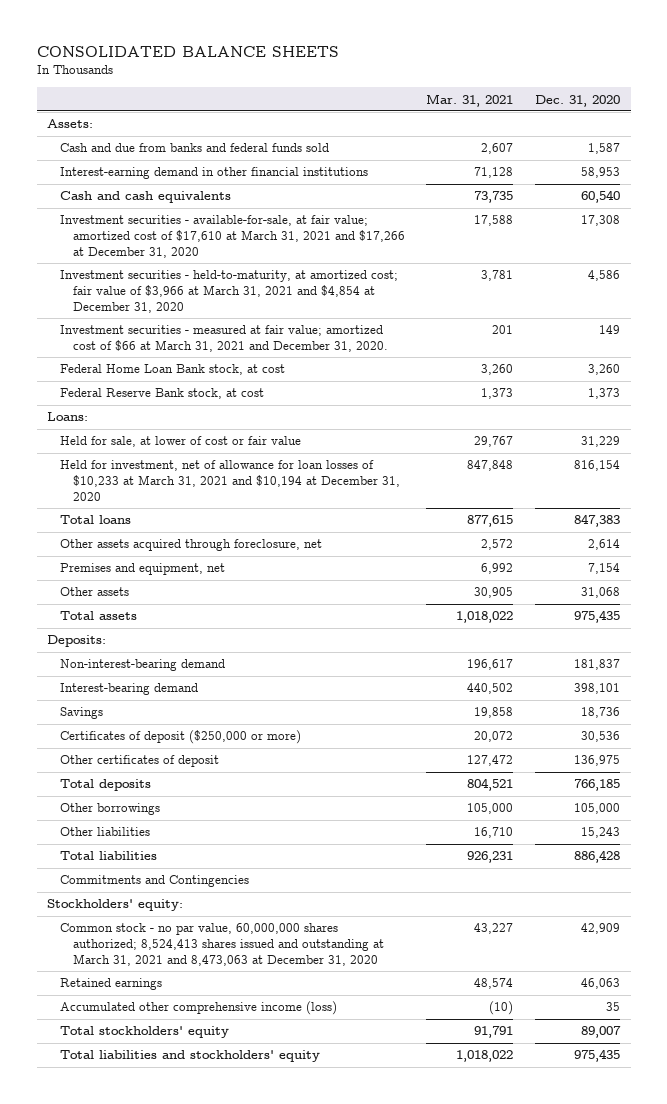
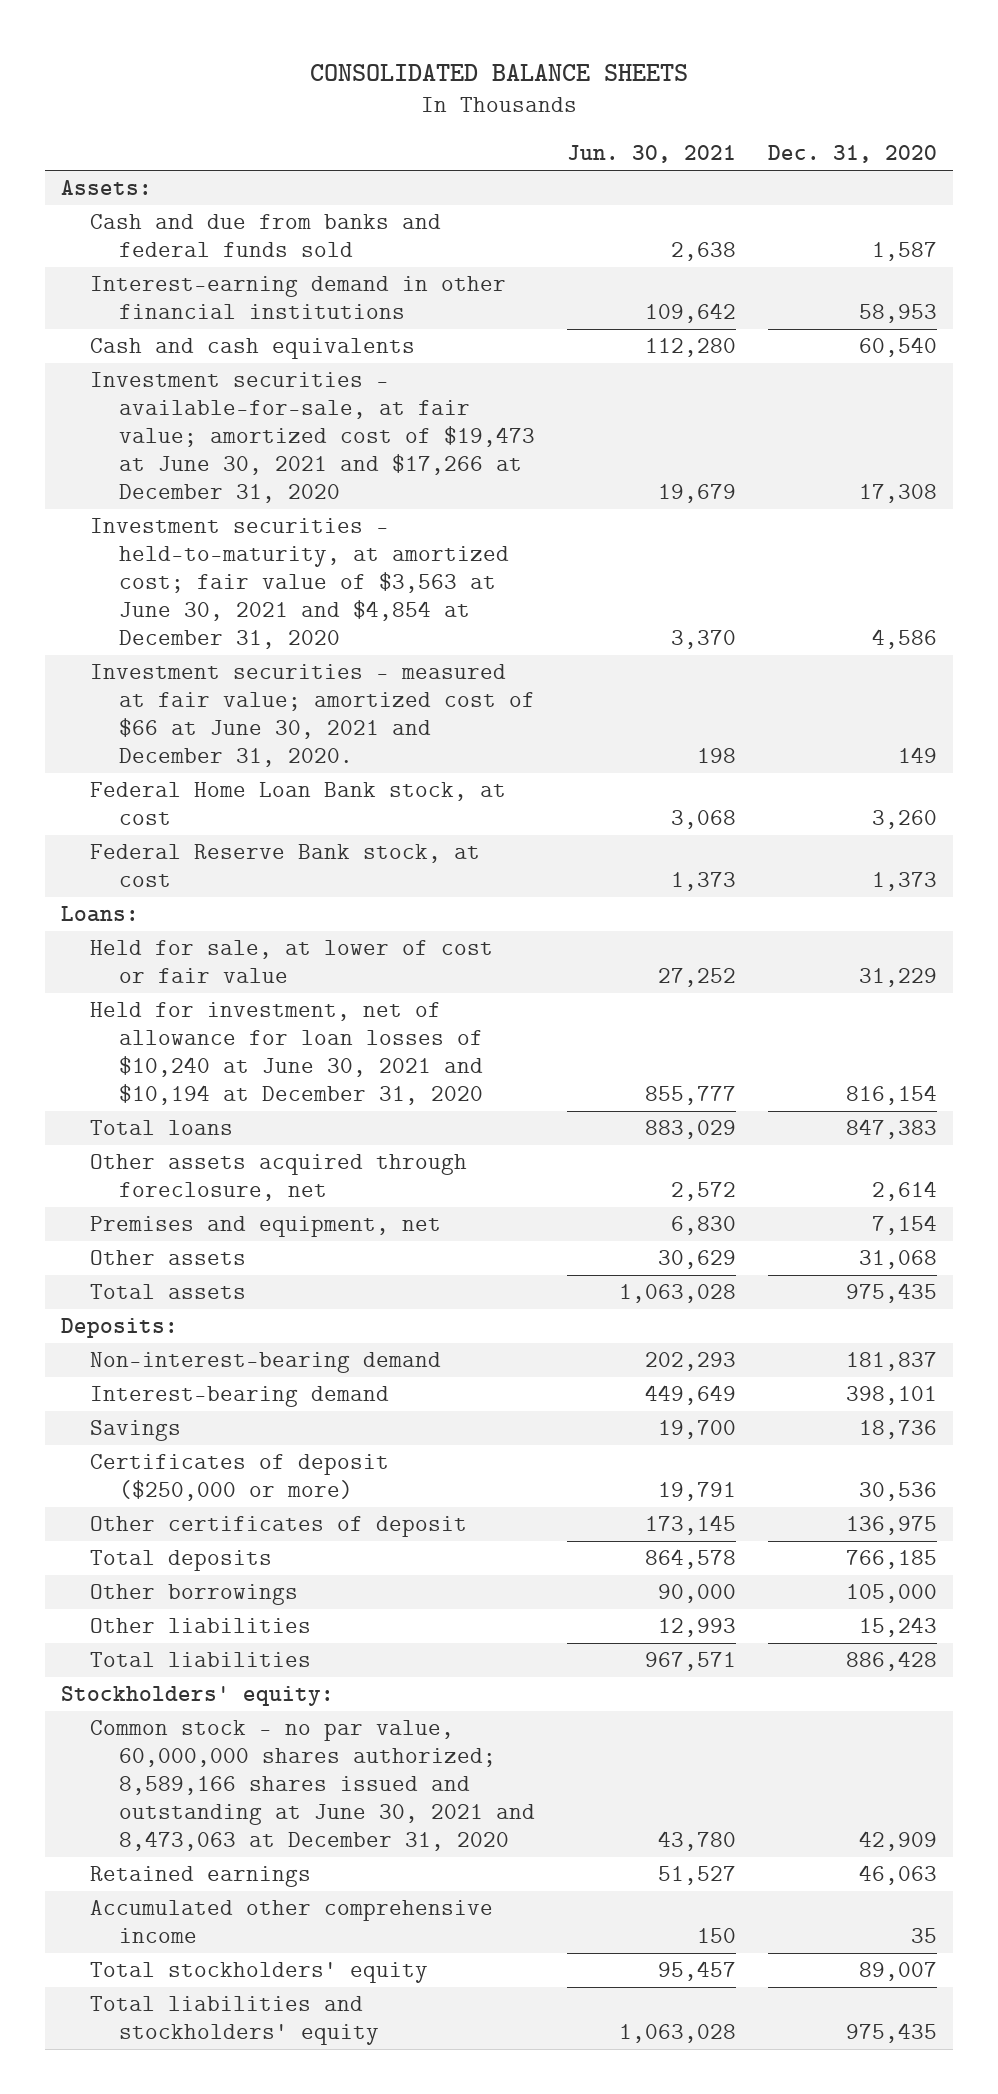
[426,93,514,107] Mar. 31, 2021 -> none
none -> [566,144,736,163] Jun. 30, 2021
[60,215,405,258] Investment securities - available-for-sale, at fair value; amortized cost of $17,610 at March 31, 2021 and $17,266 at December 31, 2020 -> [89,372,535,504] Investment securities - available-for-sale, at fair value; amortized cost of $19,473 at June 30, 2021 and $17,266 at December 31, 2020
[60,270,399,313] Investment securities - held-to-maturity, at amortized cost; fair value of $3,966 at March 31, 2021 and $4,854 at December 31, 2020 -> [89,518,509,650] Investment securities - held-to-maturity, at amortized cost; fair value of $3,563 at June 30, 2021 and $4,854 at December 31, 2020
[60,325,388,353] Investment securities - measured at fair value; amortized cost of $66 at March 31, 2021 and December 31, 2020. -> [89,664,535,768] Investment securities - measured at fair value; amortized cost of $66 at June 30, 2021 and December 31, 2020.
[60,460,400,501] Held for investment, net of allowance for loan losses of $10,233 at March 31, 2021 and $10,194 at December 31, 2020 -> [89,1002,483,1106] Held for investment, net of allowance for loan losses of $10,240 at June 30, 2021 and $10,194 at December 31, 2020
[60,875,250,888] Commitments and Contingencies -> none
[60,923,384,966] Common stock - no par value, 60,000,000 shares authorized; 8,524,413 shares issued and outstanding at March 31, 2021 and 8,473,063 at December 31, 2020 -> [89,1720,535,1852] Common stock - no par value, 60,000,000 shares authorized; 8,589,166 shares issued and outstanding at June 30, 2021 and 8,473,063 at December 31, 2020
[60,1001,338,1016] Accumulated other comprehensive income (loss) -> [89,1900,493,1944] Accumulated other comprehensive income

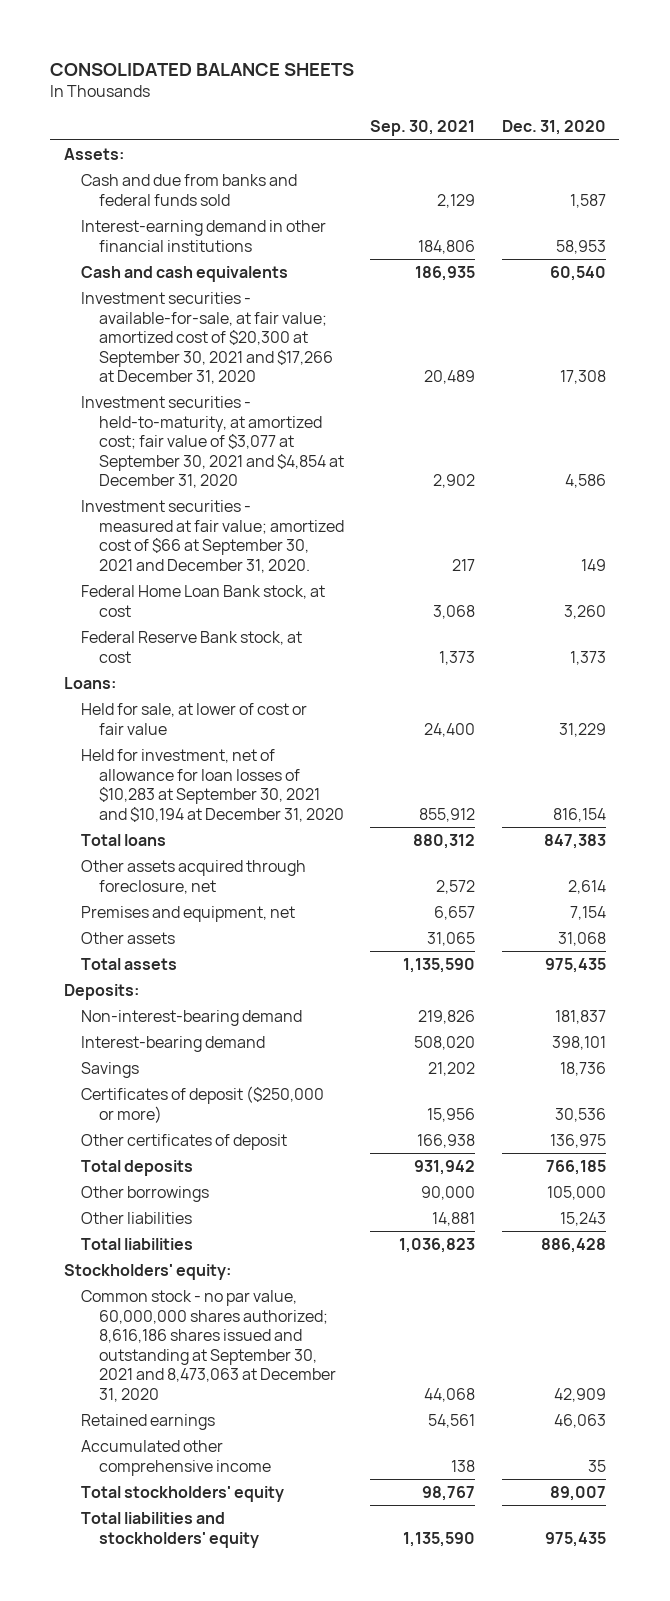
[566,144,736,163] Jun. 30, 2021 -> none
none -> [370,120,476,137] Sep. 30, 2021
[89,372,535,504] Investment securities - available-for-sale, at fair value; amortized cost of $19,473 at June 30, 2021 and $17,266 at December 31, 2020 -> [81,291,333,385] Investment securities - available-for-sale, at fair value; amortized cost of $20,300 at September 30, 2021 and $17,266 at December 31, 2020
[89,518,509,650] Investment securities - held-to-maturity, at amortized cost; fair value of $3,563 at June 30, 2021 and $4,854 at December 31, 2020 -> [81,395,344,489] Investment securities - held-to-maturity, at amortized cost; fair value of $3,077 at September 30, 2021 and $4,854 at December 31, 2020
[89,664,535,768] Investment securities - measured at fair value; amortized cost of $66 at June 30, 2021 and December 31, 2020. -> [81,499,344,573] Investment securities - measured at fair value; amortized cost of $66 at September 30, 2021 and December 31, 2020.
[89,1002,483,1106] Held for investment, net of allowance for loan losses of $10,240 at June 30, 2021 and $10,194 at December 31, 2020 -> [81,748,344,822] Held for investment, net of allowance for loan losses of $10,283 at September 30, 2021 and $10,194 at December 31, 2020
[89,1720,535,1852] Common stock - no par value, 60,000,000 shares authorized; 8,589,166 shares issued and outstanding at June 30, 2021 and 8,473,063 at December 31, 2020 -> [81,1289,336,1402] Common stock - no par value, 60,000,000 shares authorized; 8,616,186 shares issued and outstanding at September 30, 2021 and 8,473,063 at December 31, 2020

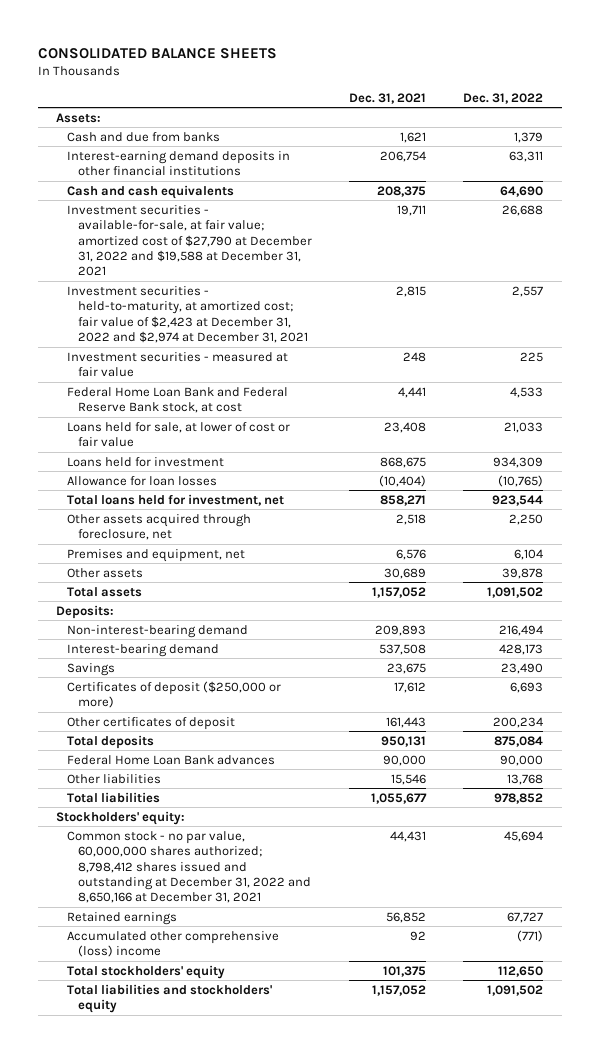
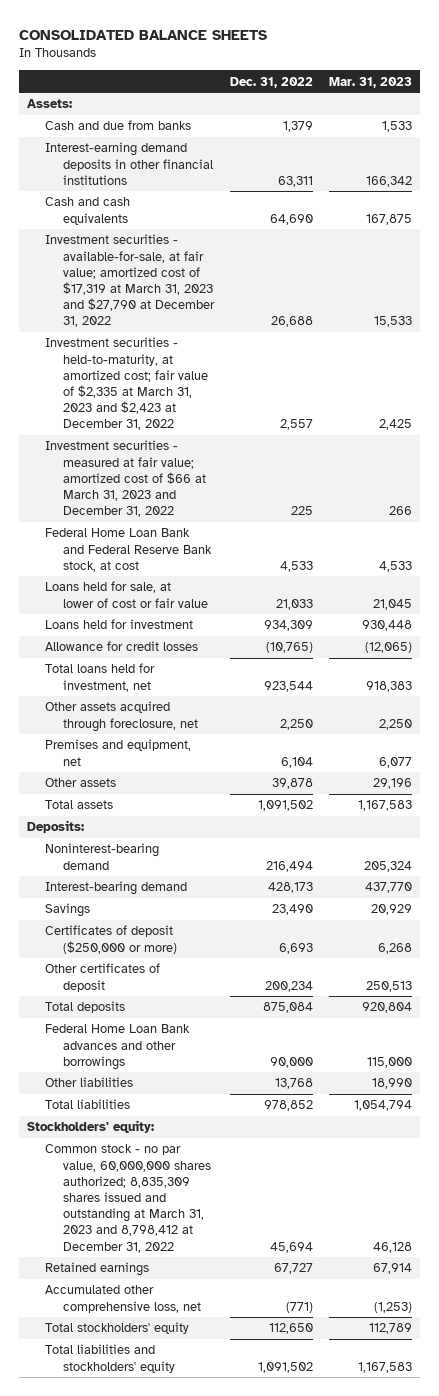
[349,92,427,104] Dec. 31, 2021 -> none
none -> [328,76,412,88] Mar. 31, 2023
[67,204,312,277] Investment securities - available-for-sale, at fair value; amortized cost of $27,790 at December 31, 2022 and $19,588 at December 31, 2021 -> [45,234,215,328] Investment securities - available-for-sale, at fair value; amortized cost of $17,319 at March 31, 2023 and $27,790 at December 31, 2022
[67,285,308,343] Investment securities - held-to-maturity, at amortized cost; fair value of $2,423 at December 31, 2022 and $2,974 at December 31, 2021 -> [45,337,208,431] Investment securities - held-to-maturity, at amortized cost; fair value of $2,335 at March 31, 2023 and $2,423 at December 31, 2022
[67,351,289,378] Investment securities - measured at fair value -> [45,440,206,518] Investment securities - measured at fair value; amortized cost of $66 at March 31, 2023 and December 31, 2022
[67,475,218,486] Allowance for loan losses -> [45,641,199,652] Allowance for credit losses
[67,624,249,638] Non-interest-bearing demand -> [45,843,160,870] Noninterest-bearing demand
[67,754,276,765] Federal Home Loan Bank advances -> [45,1024,191,1070] Federal Home Loan Bank advances and other borrowings
[67,830,311,904] Common stock - no par value, 60,000,000 shares authorized; 8,798,412 shares issued and outstanding at December 31, 2022 and 8,650,166 at December 31, 2021 -> [45,1144,211,1253] Common stock - no par value, 60,000,000 shares authorized; 8,835,309 shares issued and outstanding at March 31, 2023 and 8,798,412 at December 31, 2022
[67,930,280,958] Accumulated other comprehensive (loss) income -> [45,1285,201,1313] Accumulated other comprehensive loss, net

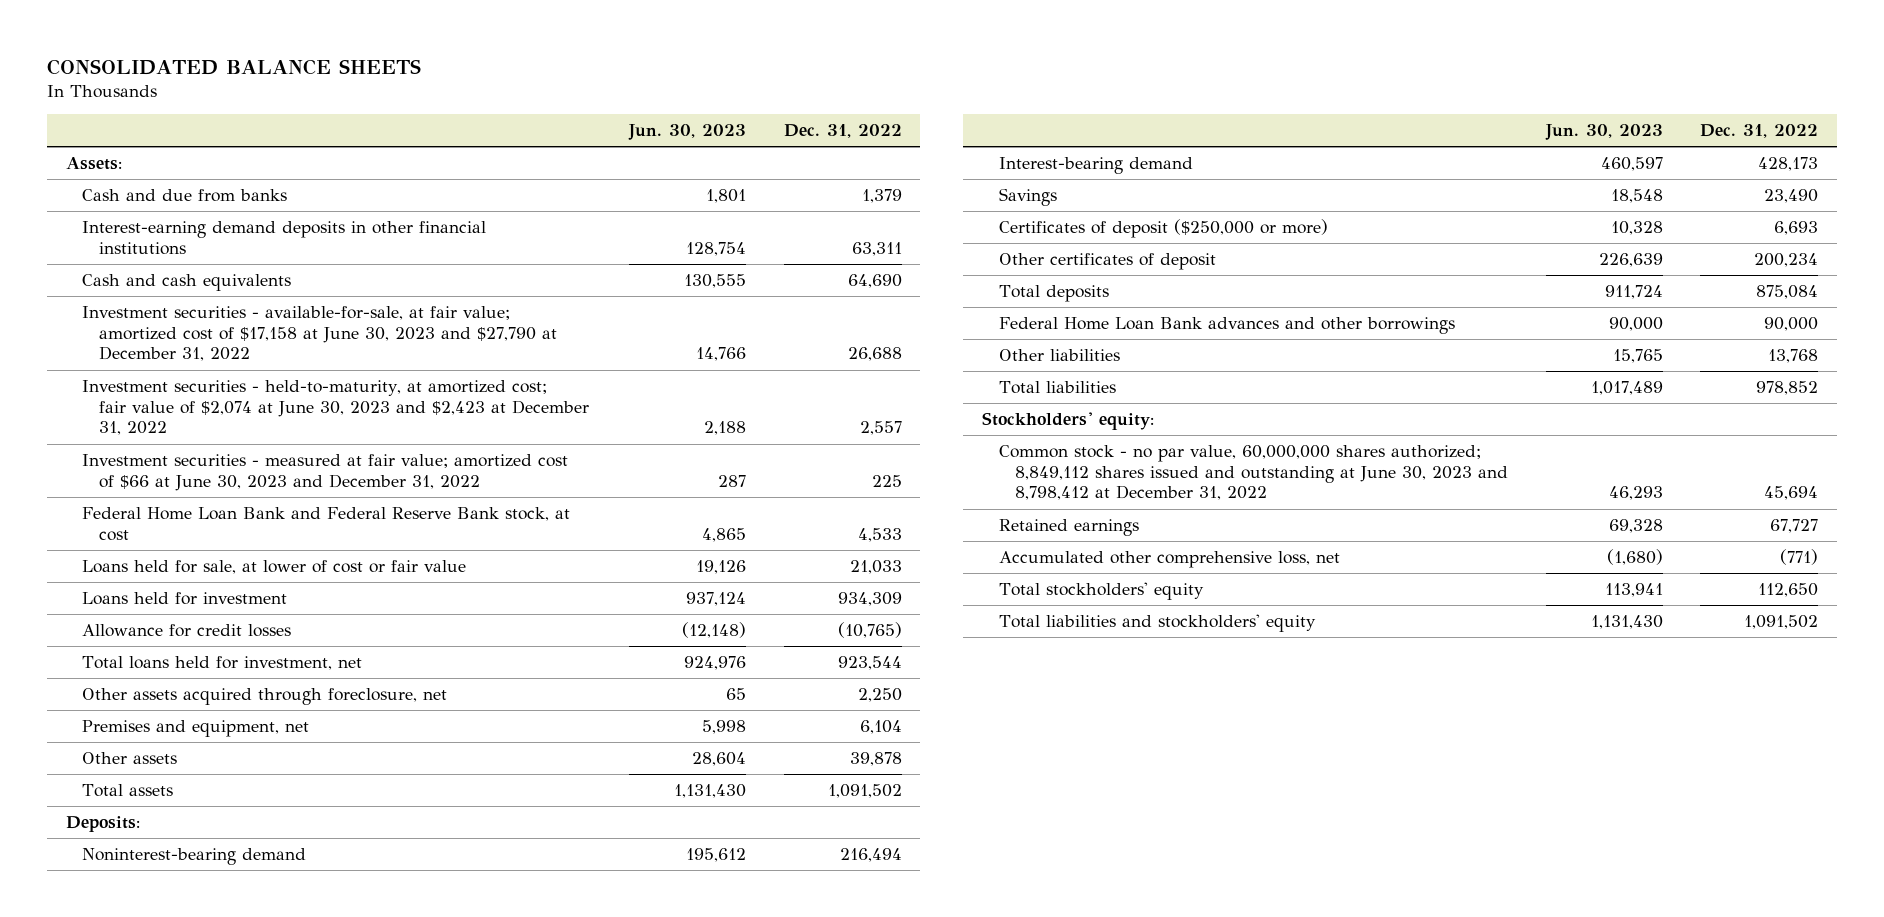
[328,76,412,88] Mar. 31, 2023 -> none
none -> [628,124,747,141] Jun. 30, 2023
[45,234,215,328] Investment securities - available-for-sale, at fair value; amortized cost of $17,319 at March 31, 2023 and $27,790 at December 31, 2022 -> [82,305,557,362] Investment securities - available-for-sale, at fair value; amortized cost of $17,158 at June 30, 2023 and $27,790 at December 31, 2022
[45,337,208,431] Investment securities - held-to-maturity, at amortized cost; fair value of $2,335 at March 31, 2023 and $2,423 at December 31, 2022 -> [82,379,589,436] Investment securities - held-to-maturity, at amortized cost; fair value of $2,074 at June 30, 2023 and $2,423 at December 31, 2022
[45,440,206,518] Investment securities - measured at fair value; amortized cost of $66 at March 31, 2023 and December 31, 2022 -> [82,453,569,491] Investment securities - measured at fair value; amortized cost of $66 at June 30, 2023 and December 31, 2022
[45,1144,211,1253] Common stock - no par value, 60,000,000 shares authorized; 8,835,309 shares issued and outstanding at March 31, 2023 and 8,798,412 at December 31, 2022 -> [998,444,1509,501] Common stock - no par value, 60,000,000 shares authorized; 8,849,112 shares issued and outstanding at June 30, 2023 and 8,798,412 at December 31, 2022

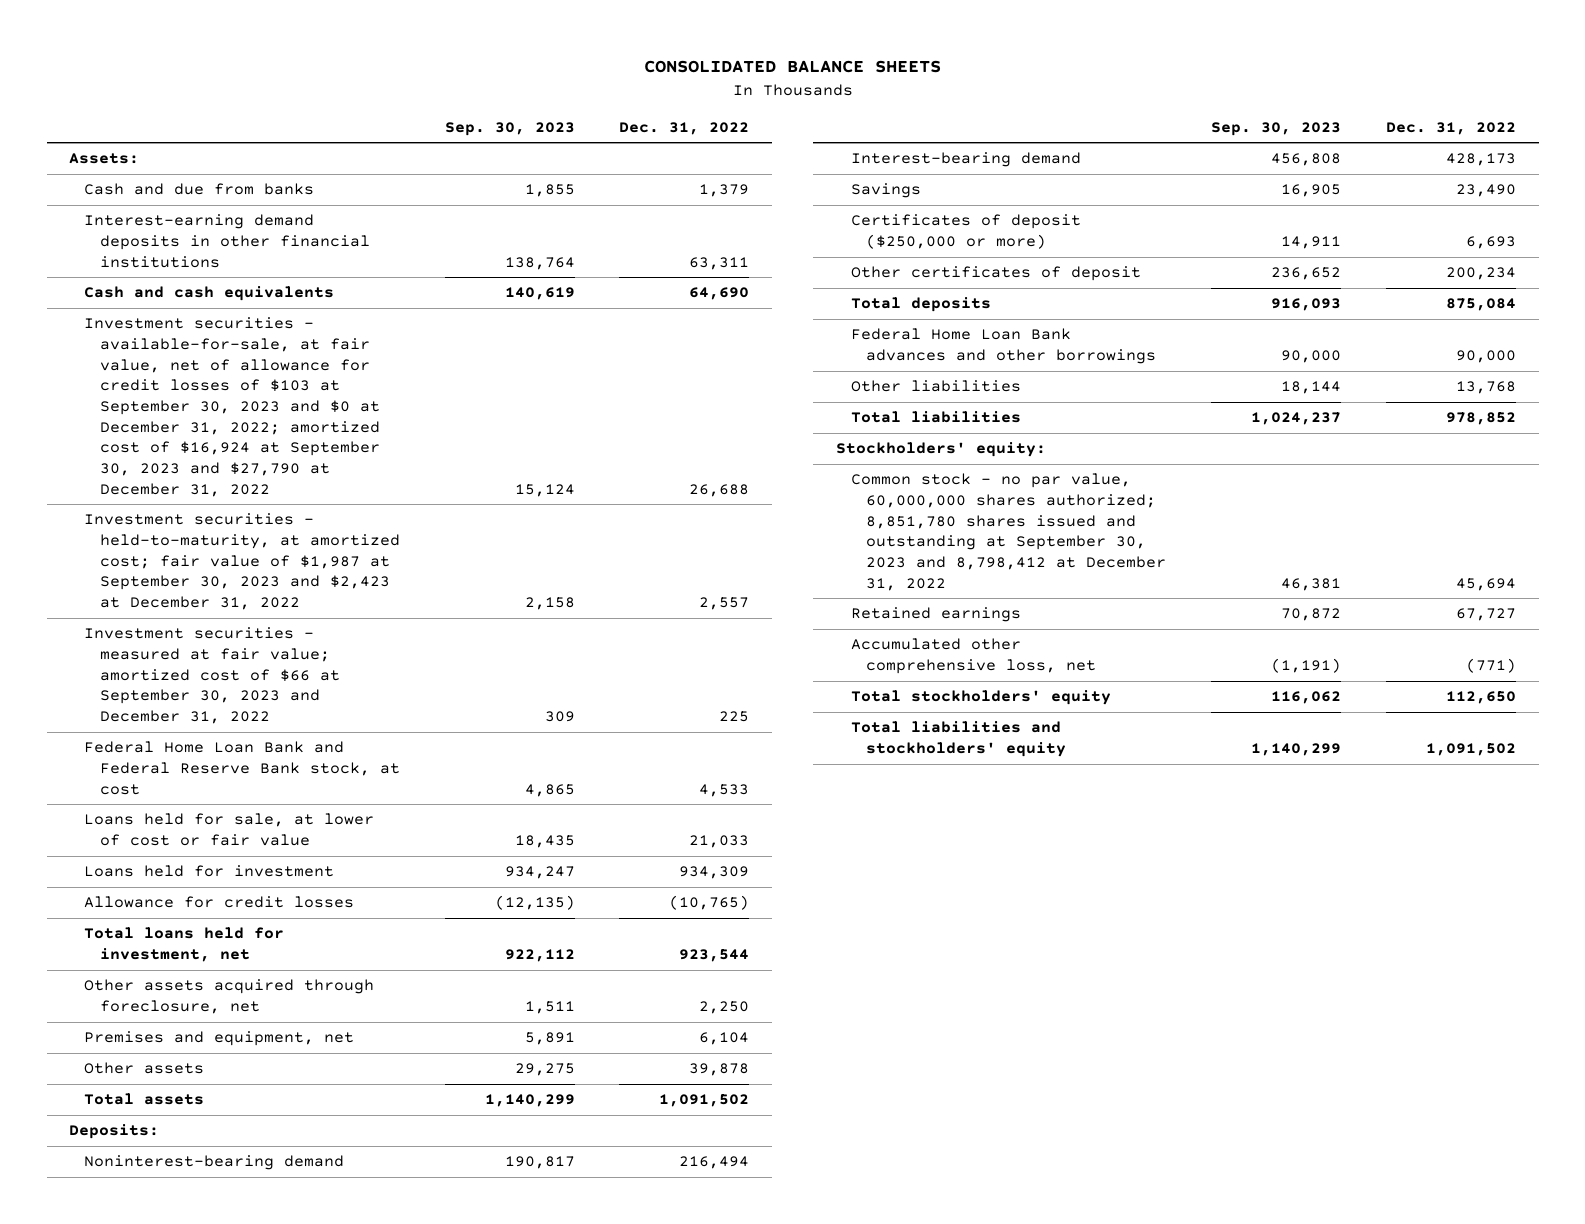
[628,124,747,141] Jun. 30, 2023 -> none
none -> [444,121,575,136] Sep. 30, 2023
[82,305,557,362] Investment securities - available-for-sale, at fair value; amortized cost of $17,158 at June 30, 2023 and $27,790 at December 31, 2022 -> [84,317,380,497] Investment securities - available-for-sale, at fair value, net of allowance for credit losses of $103 at September 30, 2023 and $0 at December 31, 2022; amortized cost of $16,924 at September 30, 2023 and $27,790 at December 31, 2022
[82,379,589,436] Investment securities - held-to-maturity, at amortized cost; fair value of $2,074 at June 30, 2023 and $2,423 at December 31, 2022 -> [84,513,400,611] Investment securities - held-to-maturity, at amortized cost; fair value of $1,987 at September 30, 2023 and $2,423 at December 31, 2022
[82,453,569,491] Investment securities - measured at fair value; amortized cost of $66 at June 30, 2023 and December 31, 2022 -> [84,627,340,725] Investment securities - measured at fair value; amortized cost of $66 at September 30, 2023 and December 31, 2022
[998,444,1509,501] Common stock - no par value, 60,000,000 shares authorized; 8,849,112 shares issued and outstanding at June 30, 2023 and 8,798,412 at December 31, 2022 -> [851,473,1167,591] Common stock - no par value, 60,000,000 shares authorized; 8,851,780 shares issued and outstanding at September 30, 2023 and 8,798,412 at December 31, 2022

